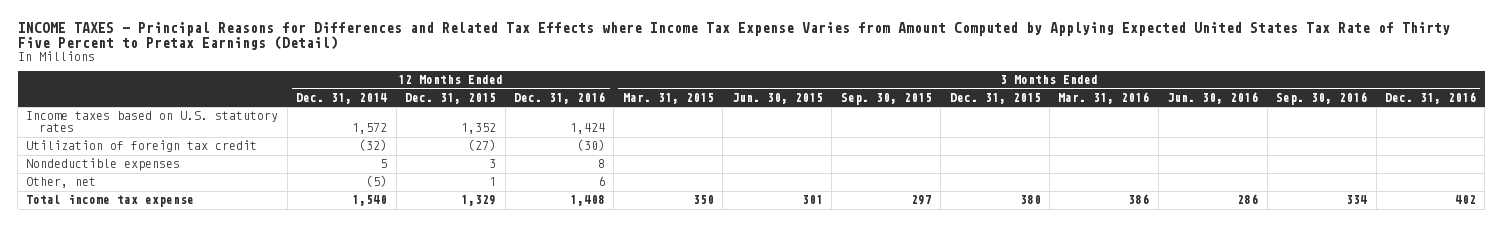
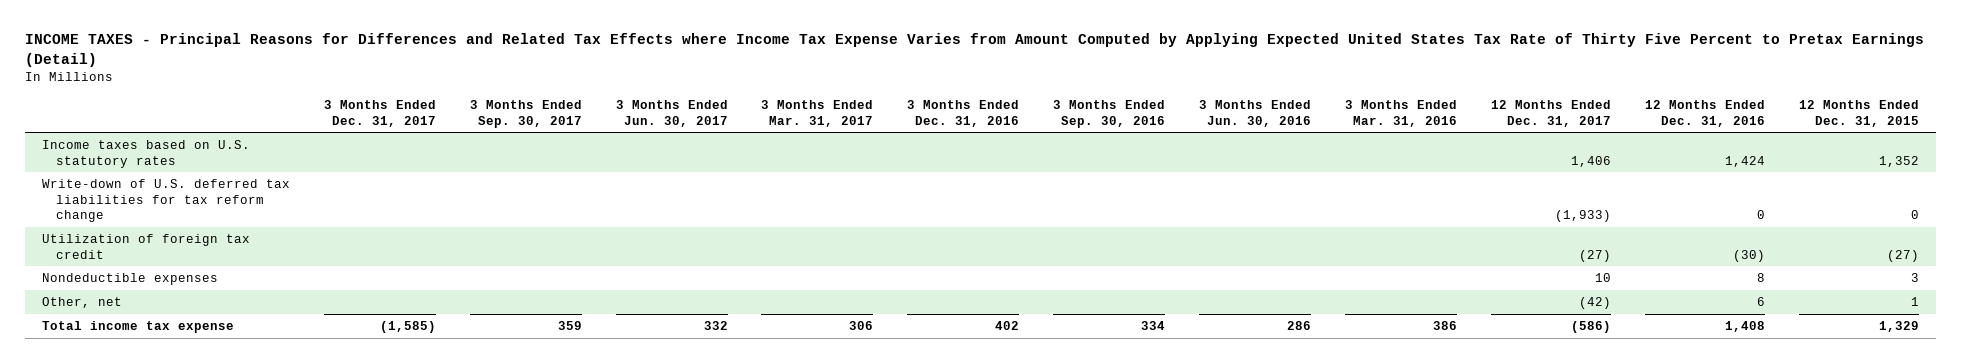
[296,93,388,105] Dec. 31, 2014 -> none
[622,93,714,105] Mar. 31, 2015 -> none
[731,93,823,105] Jun. 30, 2015 -> none
[840,93,932,106] Sep. 30, 2015 -> none
[949,93,1041,105] Dec. 31, 2015 -> none
none -> [323,100,436,127] 3 Months Ended Dec. 31, 2017
none -> [469,100,582,128] 3 Months Ended Sep. 30, 2017
none -> [615,100,728,127] 3 Months Ended Jun. 30, 2017
none -> [761,100,874,127] 3 Months Ended Mar. 31, 2017
none -> [1491,100,1612,127] 12 Months Ended Dec. 31, 2017
none -> [41,178,290,223] Write-down of U.S. deferred tax liabilities for tax reform change

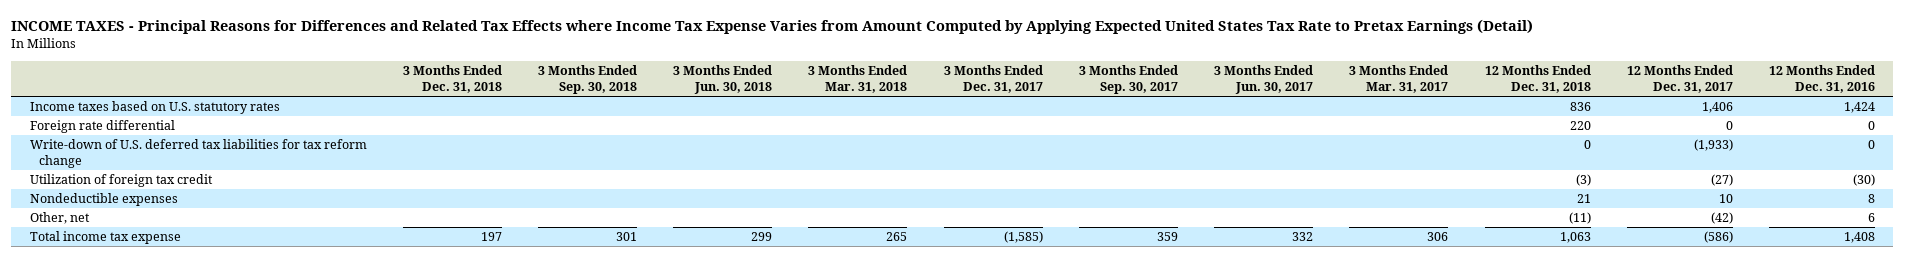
[24,33,1924,67] INCOME TAXES - Principal Reasons for Differences and Related Tax Effects where Income Tax Expense Varies from Amount Computed by Applying Expected United States Tax Rate of Thirty Five Percent to Pretax Earnings (Detail) -> [11,19,1534,35] INCOME TAXES - Principal Reasons for Differences and Related Tax Effects where Income Tax Expense Varies from Amount Computed by Applying Expected United States Tax Rate to Pretax Earnings (Detail)
[907,100,1020,127] 3 Months Ended Dec. 31, 2016 -> none
[1053,100,1166,128] 3 Months Ended Sep. 30, 2016 -> none
[1199,100,1312,127] 3 Months Ended Jun. 30, 2016 -> none
[1345,100,1458,127] 3 Months Ended Mar. 31, 2016 -> none
[1798,100,1919,127] 12 Months Ended Dec. 31, 2015 -> none
none -> [402,65,502,94] 3 Months Ended Dec. 31, 2018
none -> [537,65,637,95] 3 Months Ended Sep. 30, 2018
none -> [673,65,773,95] 3 Months Ended Jun. 30, 2018
none -> [808,65,908,94] 3 Months Ended Mar. 31, 2018
none -> [1484,65,1591,94] 12 Months Ended Dec. 31, 2018
none -> [29,120,175,134] Foreign rate differential

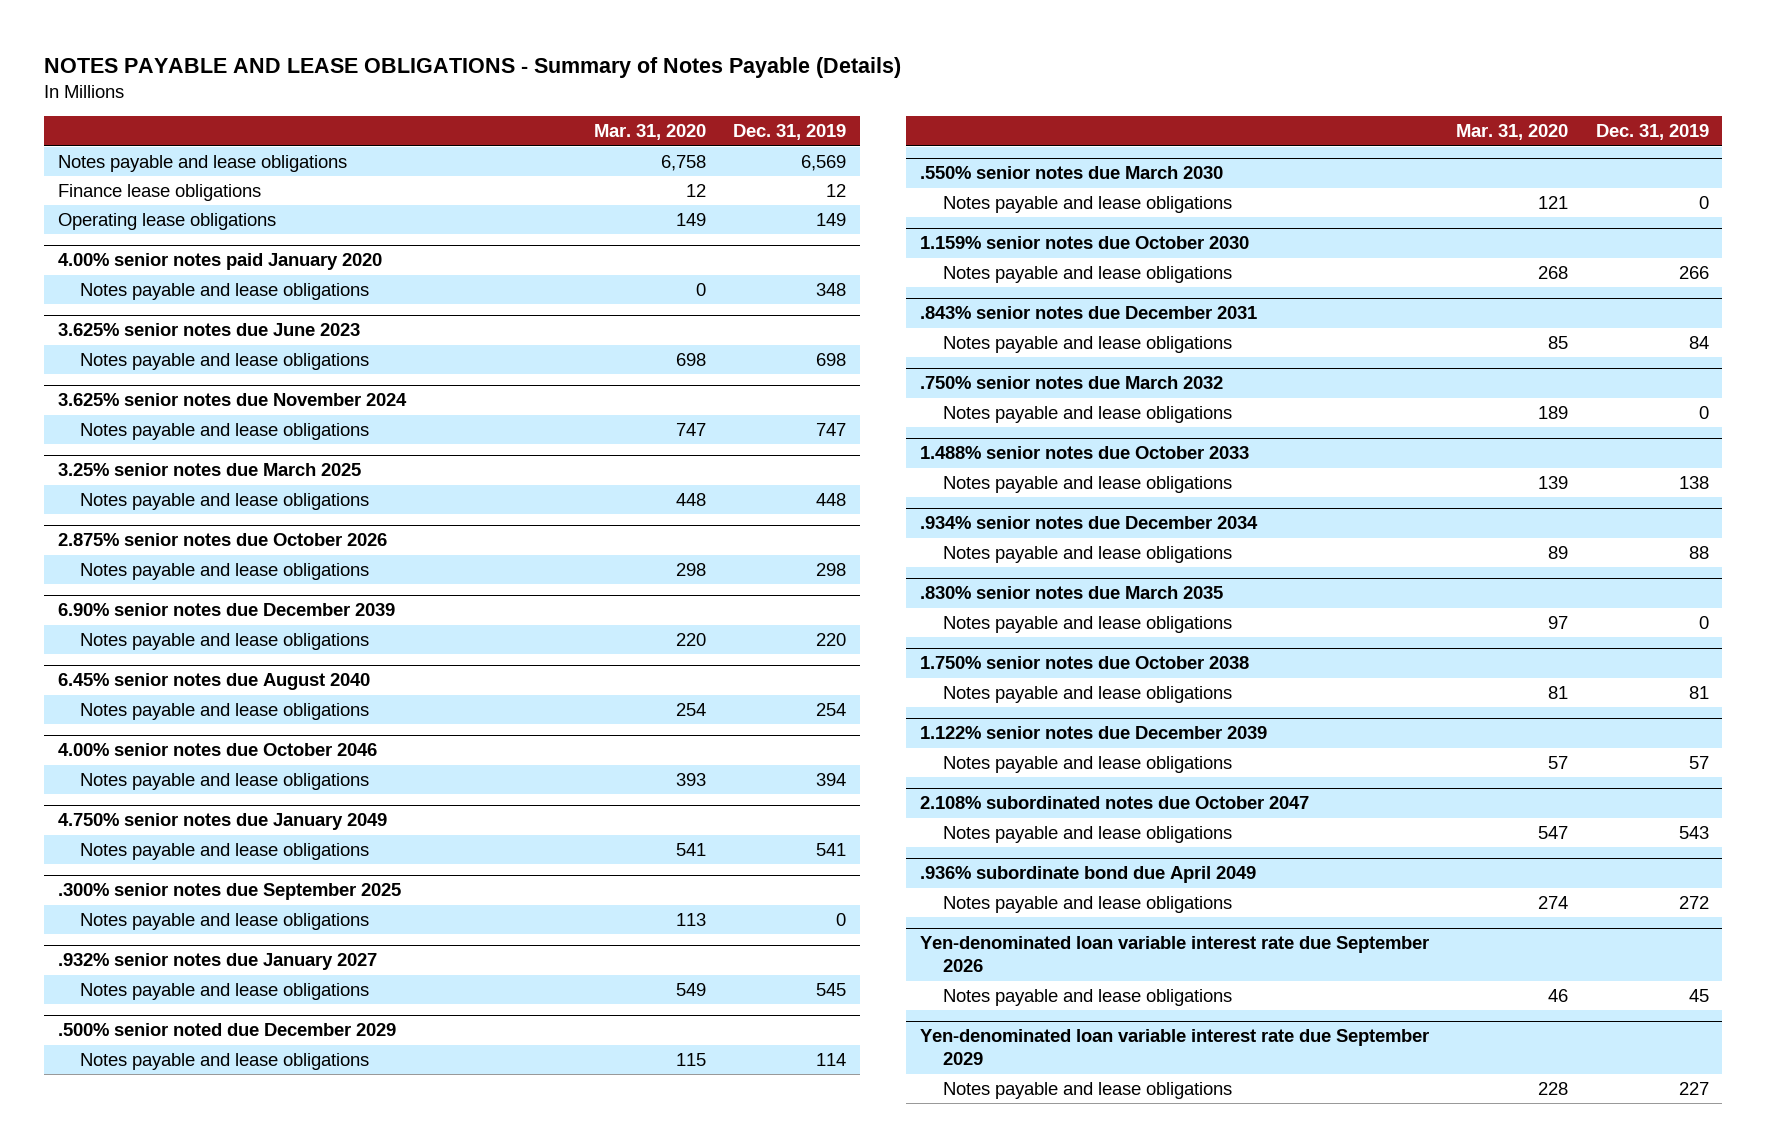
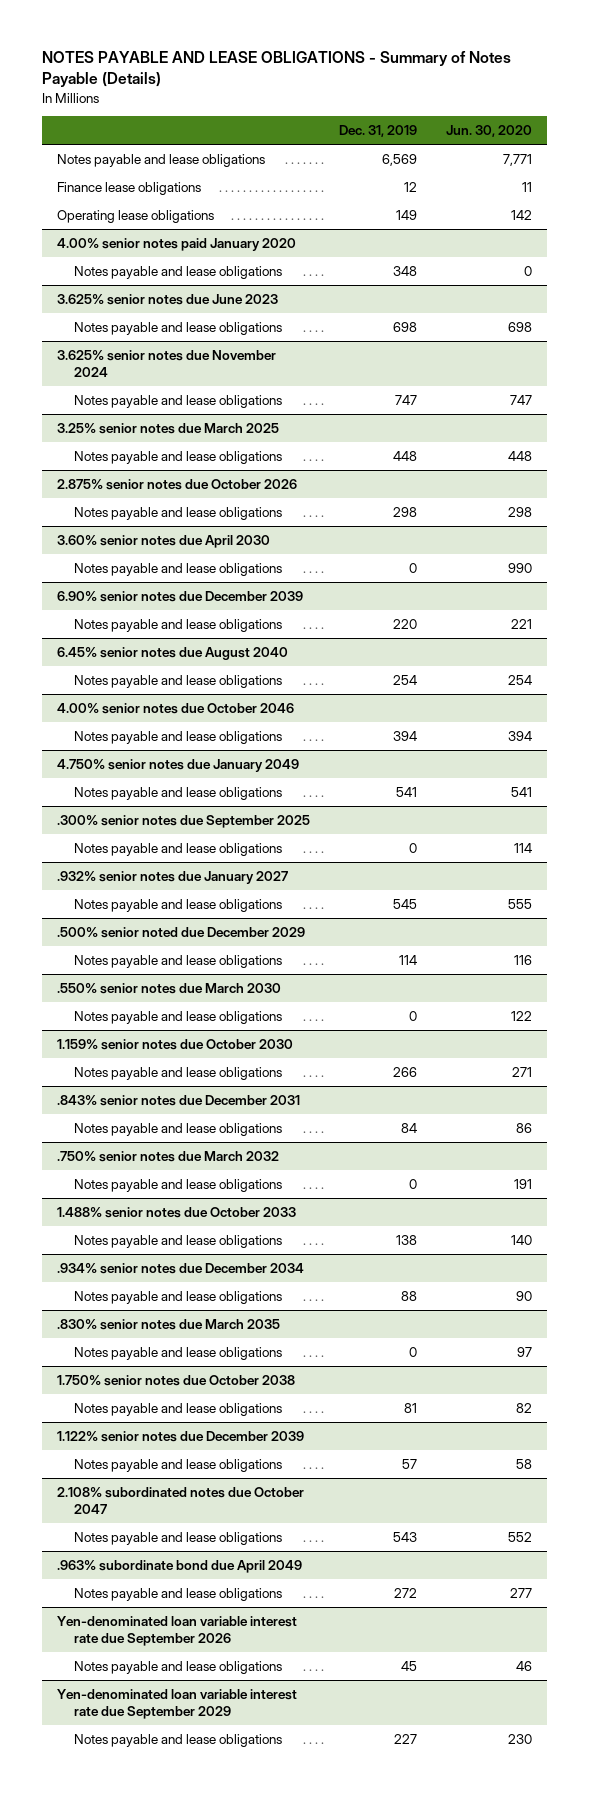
[594,124,707,141] Mar. 31, 2020 -> none
none -> [446,125,533,138] Jun. 30, 2020
none -> [56,534,270,548] 3.60% senior notes due April 2030
none -> [73,562,282,576] Notes payable and lease obligations
[920,866,1257,884] .936% subordinate bond due April 2049 -> [56,1559,302,1573] .963% subordinate bond due April 2049

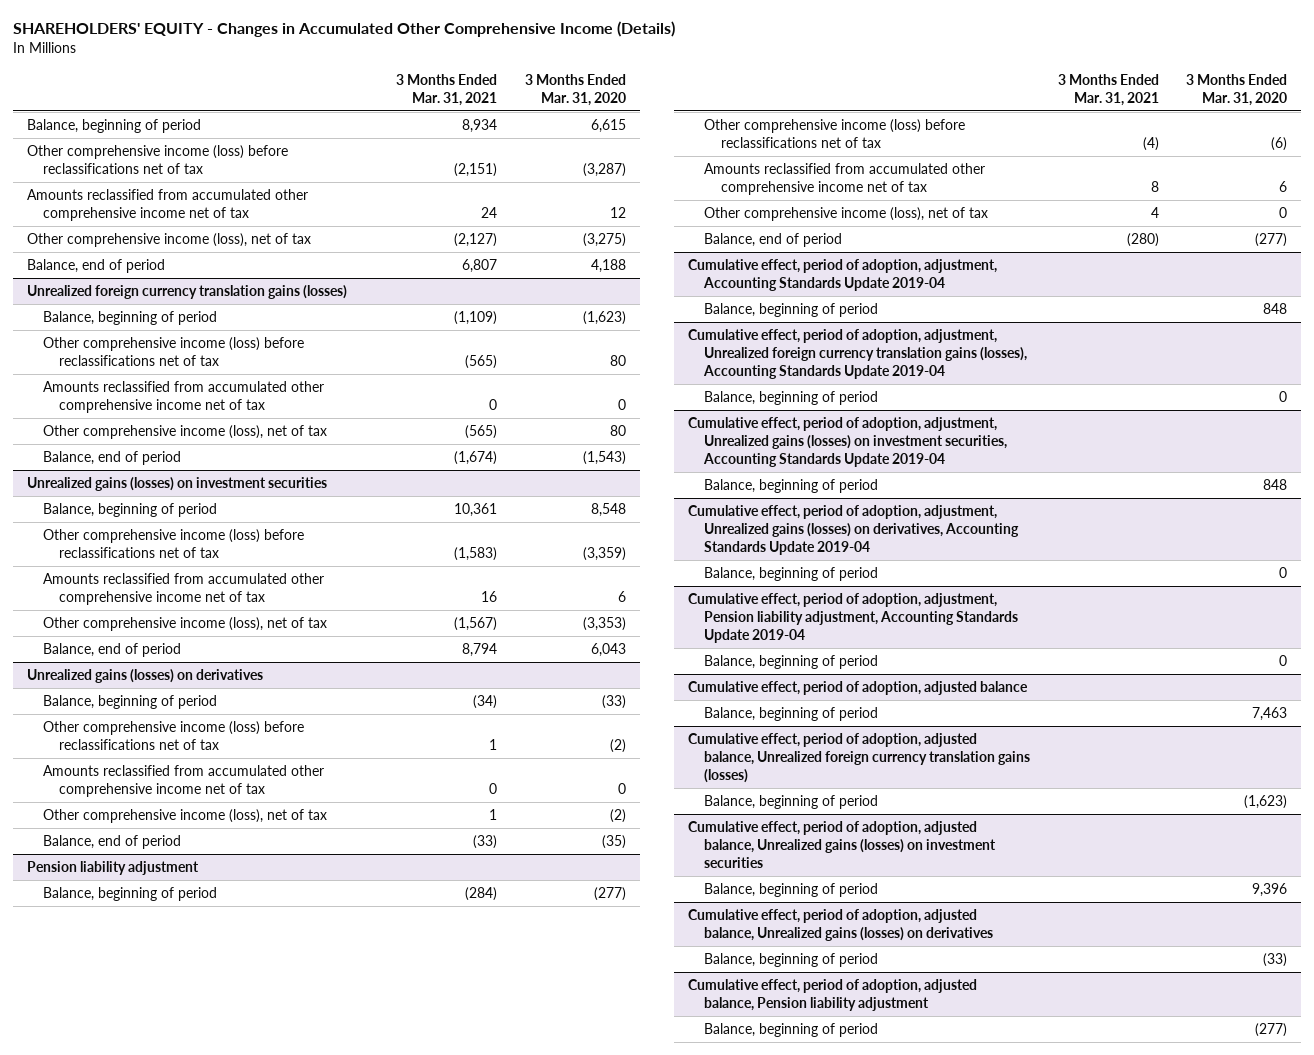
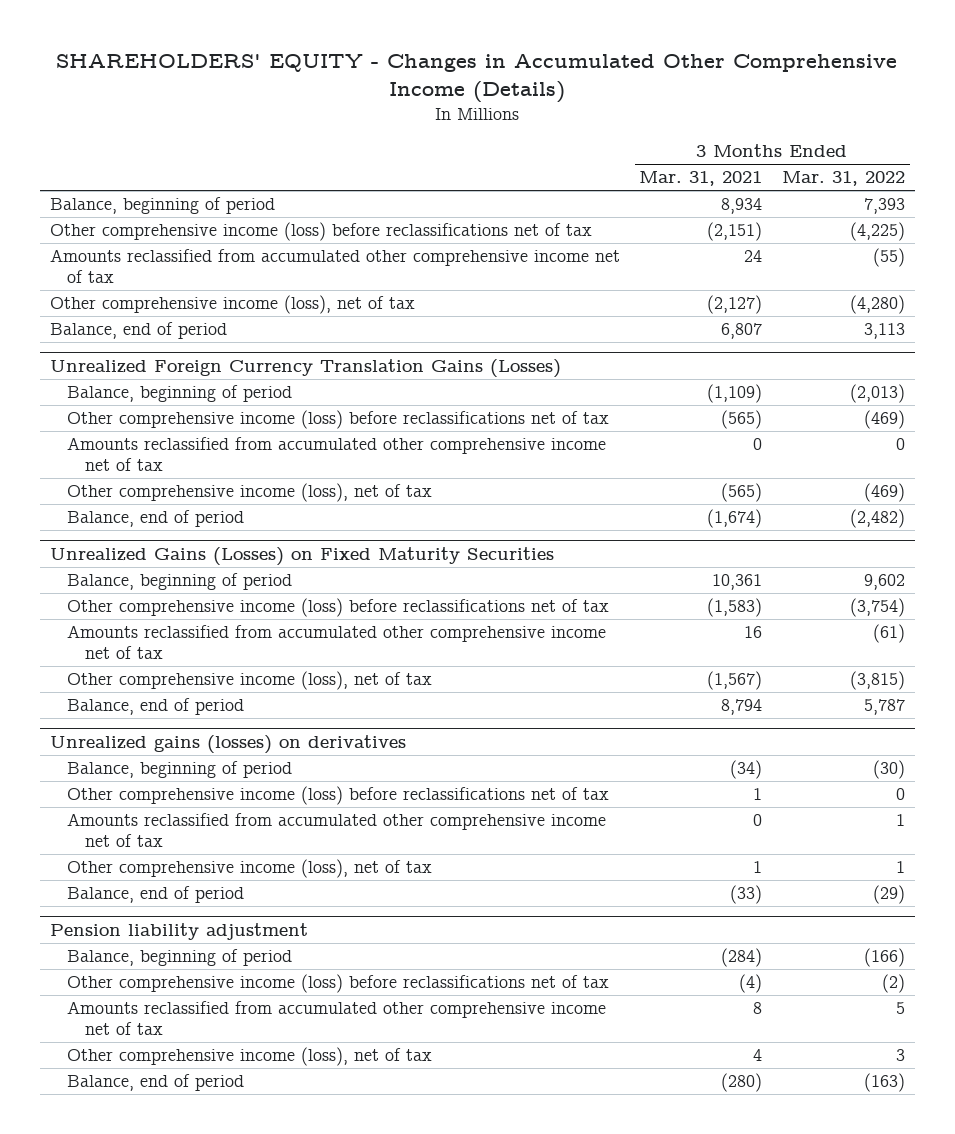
[525,73,627,106] 3 Months Ended Mar. 31, 2020 -> none
none -> [781,171,905,187] Mar. 31, 2022
[26,284,347,299] Unrealized foreign currency translation gains (losses) -> [49,358,561,378] Unrealized Foreign Currency Translation Gains (Losses)
[26,476,327,491] Unrealized gains (losses) on investment securities -> [49,546,554,566] Unrealized Gains (Losses) on Fixed Maturity Securities
[688,258,998,291] Cumulative effect, period of adoption, adjustment, Accounting Standards Update 2019-04 -> none
[704,302,879,317] Balance, beginning of period -> none
[688,328,1028,379] Cumulative effect, period of adoption, adjustment, Unrealized foreign currency translation gains (losses), Accounting Standards Update 2019-04 -> none
[704,390,879,405] Balance, beginning of period -> none
[688,416,1008,467] Cumulative effect, period of adoption, adjustment, Unrealized gains (losses) on investment securities, Accounting Standards Update 2019-04 -> none
[704,478,879,493] Balance, beginning of period -> none
[688,504,1020,555] Cumulative effect, period of adoption, adjustment, Unrealized gains (losses) on derivatives, Accounting Standards Update 2019-04 -> none
[704,566,879,581] Balance, beginning of period -> none
[688,592,1019,643] Cumulative effect, period of adoption, adjustment, Pension liability adjustment, Accounting Standards Update 2019-04 -> none
[704,654,879,669] Balance, beginning of period -> none
[688,680,1029,695] Cumulative effect, period of adoption, adjusted balance -> none
[704,706,879,721] Balance, beginning of period -> none
[688,732,1031,783] Cumulative effect, period of adoption, adjusted balance, Unrealized foreign currency translation gains (losses) -> none
[704,794,879,809] Balance, beginning of period -> none
[688,820,997,868] Cumulative effect, period of adoption, adjusted balance, Unrealized gains (losses) on investment securities -> none
[704,882,879,897] Balance, beginning of period -> none
[688,908,994,941] Cumulative effect, period of adoption, adjusted balance, Unrealized gains (losses) on derivatives -> none
[704,952,879,967] Balance, beginning of period -> none
[688,978,978,1011] Cumulative effect, period of adoption, adjusted balance, Pension liability adjustment -> none
[704,1022,879,1037] Balance, beginning of period -> none

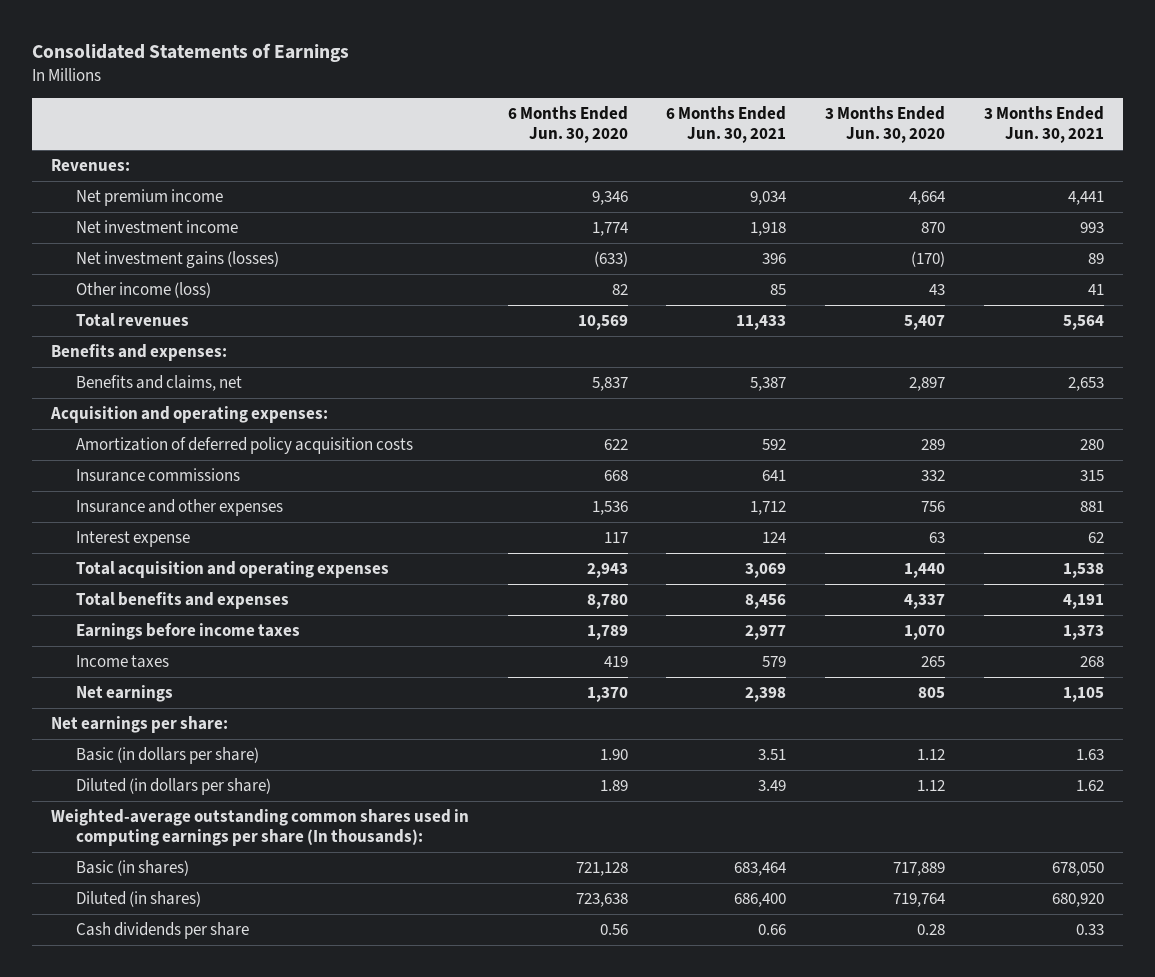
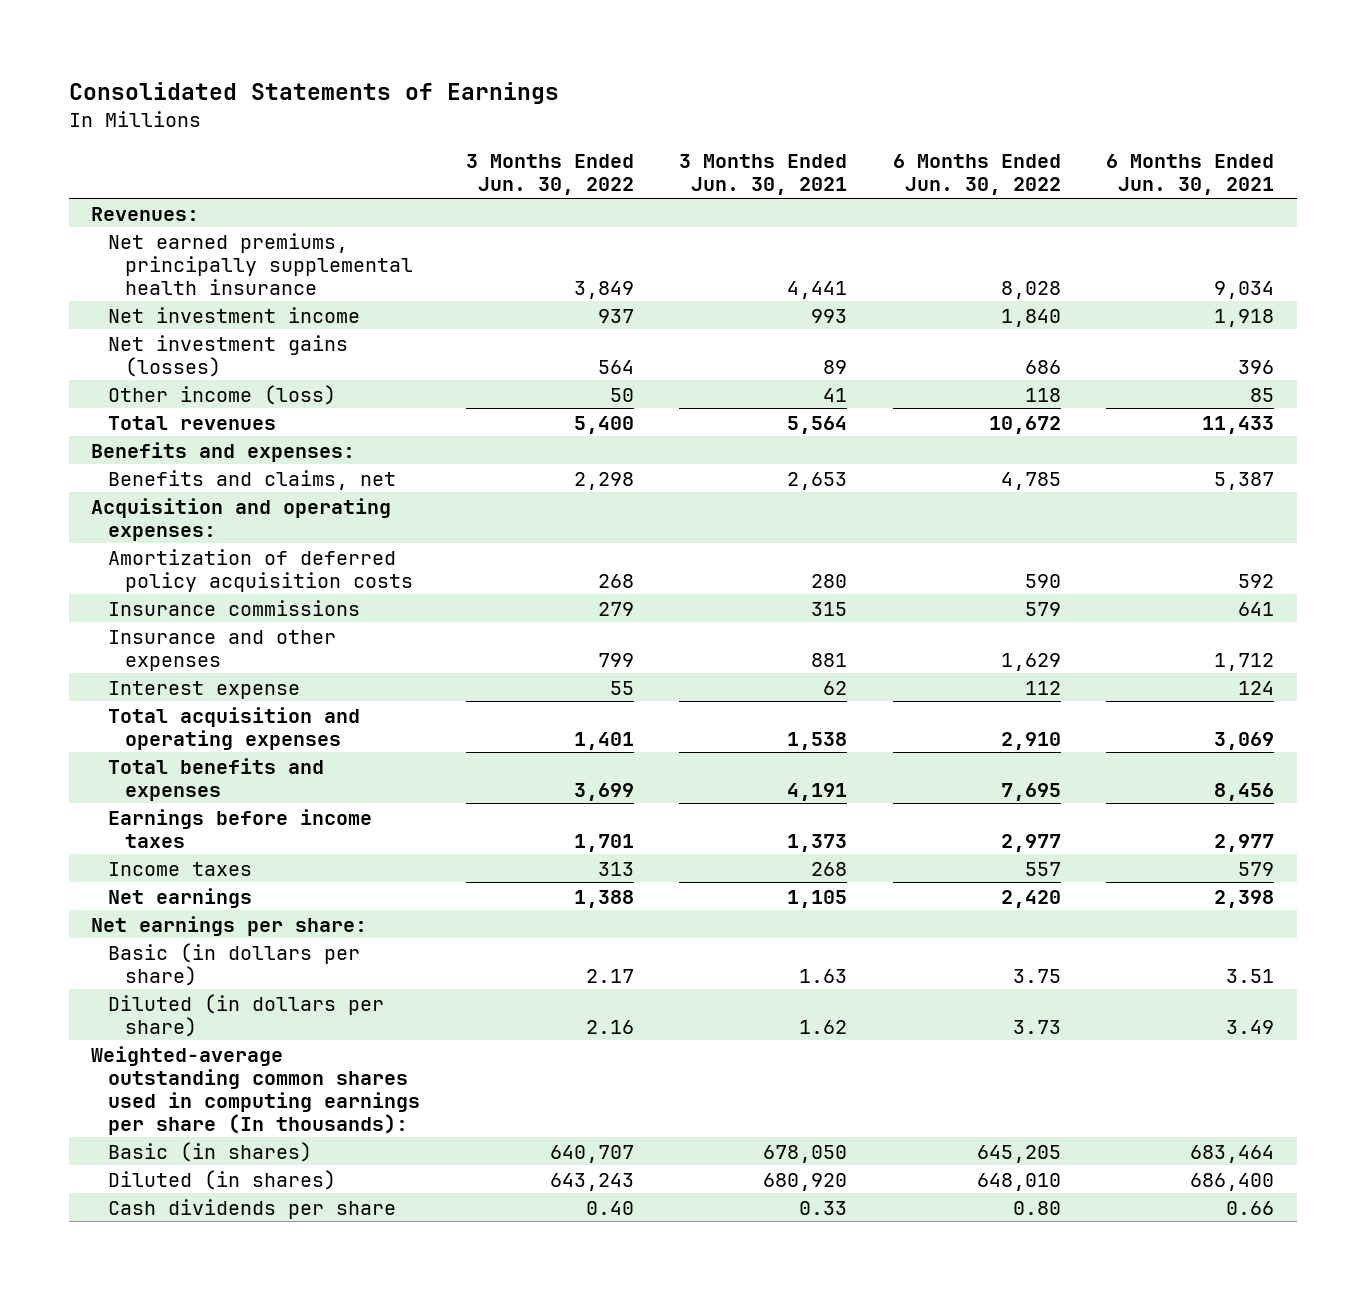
[507,105,628,144] 6 Months Ended Jun. 30, 2020 -> none
[825,105,946,144] 3 Months Ended Jun. 30, 2020 -> none
none -> [465,154,634,196] 3 Months Ended Jun. 30, 2022
none -> [892,154,1061,196] 6 Months Ended Jun. 30, 2022
[76,189,224,207] Net premium income -> [108,232,414,295] Net earned premiums, principally supplemental health insurance

